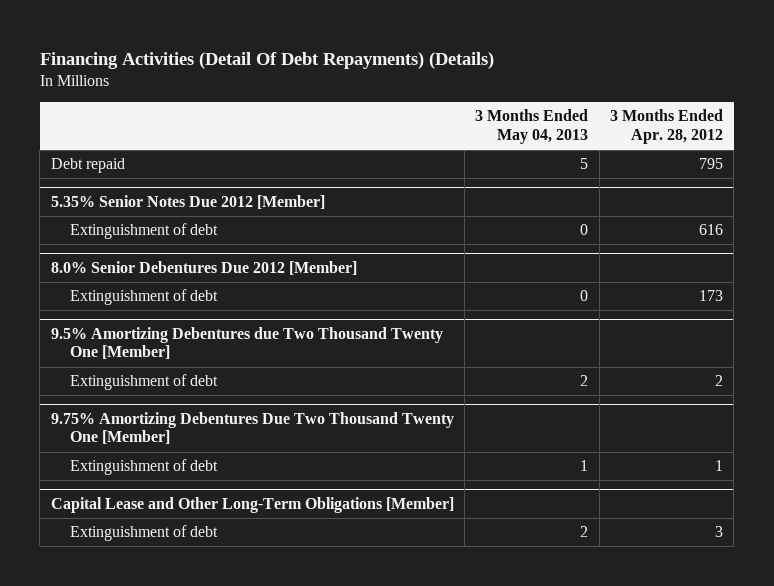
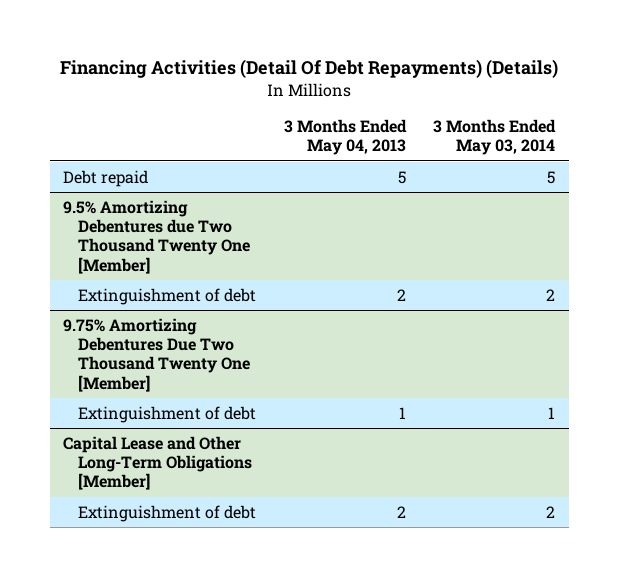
[610,109,724,145] 3 Months Ended Apr. 28, 2012 -> none
none -> [432,118,556,156] 3 Months Ended May 03, 2014
[50,194,325,209] 5.35% Senior Notes Due 2012 [Member] -> none
[70,223,219,240] Extinguishment of debt -> none
[50,260,357,275] 8.0% Senior Debentures Due 2012 [Member] -> none
[70,289,219,306] Extinguishment of debt -> none

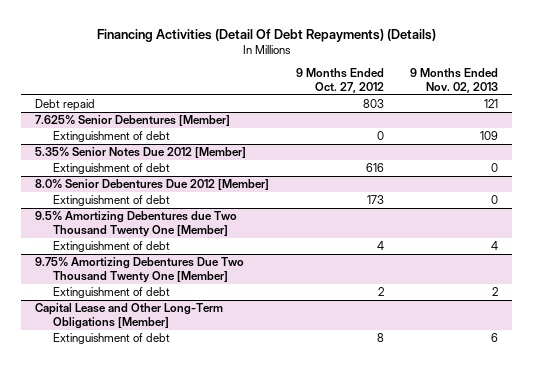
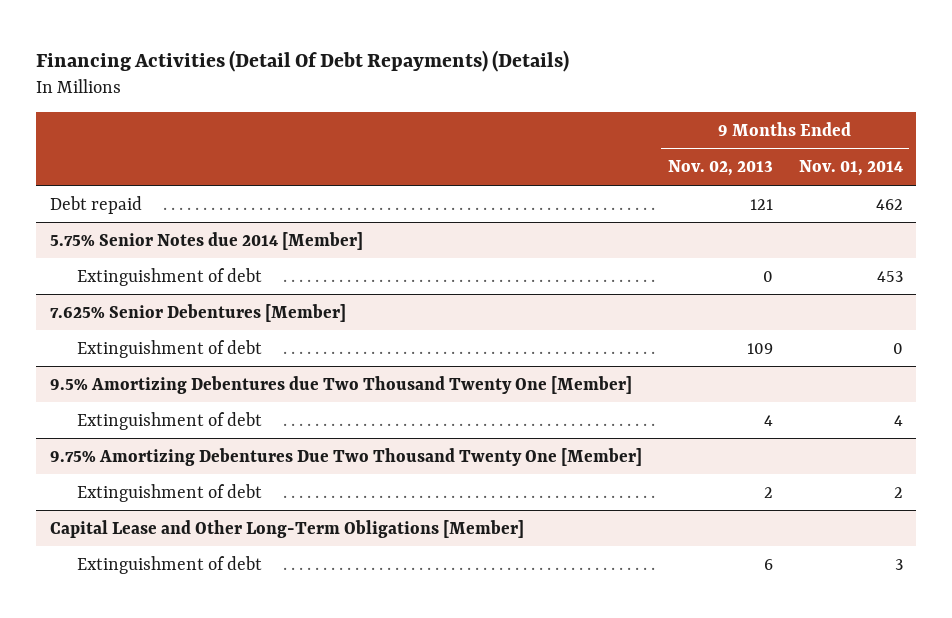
[295,68,384,93] 9 Months Ended Oct. 27, 2012 -> none
none -> [798,160,903,177] Nov. 01, 2014
none -> [49,231,363,250] 5.75% Senior Notes due 2014 [Member]
none -> [77,267,263,286] Extinguishment of debt
[34,147,246,159] 5.35% Senior Notes Due 2012 [Member] -> none
[52,163,170,175] Extinguishment of debt -> none
[34,179,269,191] 8.0% Senior Debentures Due 2012 [Member] -> none
[52,195,170,207] Extinguishment of debt -> none

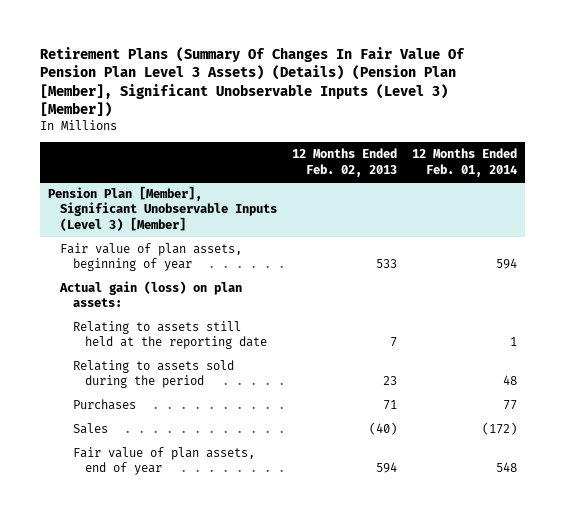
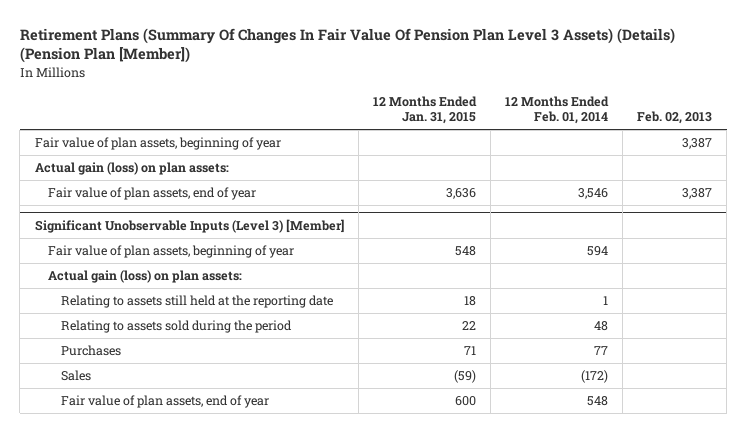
[40,46,466,118] Retirement Plans (Summary Of Changes In Fair Value Of Pension Plan Level 3 Assets) (Details) (Pension Plan [Member], Significant Unobservable Inputs (Level 3) [Member]) -> [19,27,675,64] Retirement Plans (Summary Of Changes In Fair Value Of Pension Plan Level 3 Assets) (Details) (Pension Plan [Member])
[292,148,398,177] 12 Months Ended Feb. 02, 2013 -> none
none -> [372,96,477,125] 12 Months Ended Jan. 31, 2015
none -> [637,111,713,125] Feb. 02, 2013
none -> [34,137,281,151] Fair value of plan assets, beginning of year
none -> [34,162,229,176] Actual gain (loss) on plan assets:
none -> [47,187,256,201] Fair value of plan assets, end of year
[47,186,278,231] Pension Plan [Member], Significant Unobservable Inputs (Level 3) [Member] -> [34,218,344,233] Significant Unobservable Inputs (Level 3) [Member]

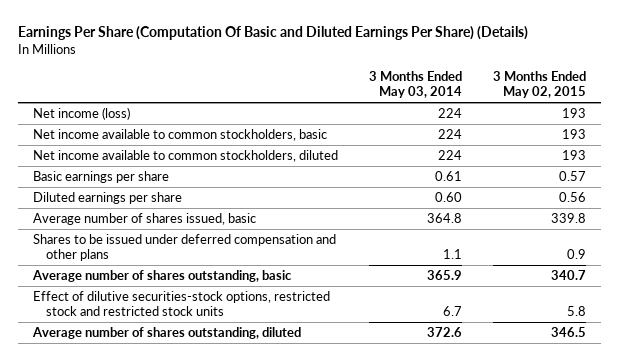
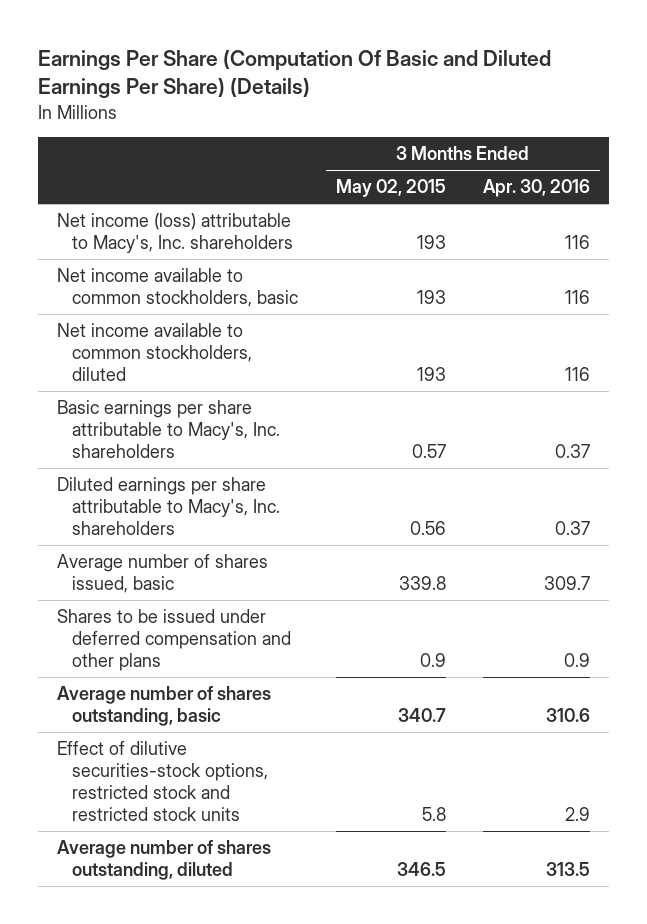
[369,70,463,99] 3 Months Ended May 03, 2014 -> none
none -> [483,179,591,198] Apr. 30, 2016
[33,106,131,120] Net income (loss) -> [56,213,294,253] Net income (loss) attributable to Macy's, Inc. shareholders
[33,170,170,183] Basic earnings per share -> [56,400,281,458] Basic earnings per share attributable to Macy's, Inc. shareholders
[33,191,183,204] Diluted earnings per share -> [56,477,281,535] Diluted earnings per share attributable to Macy's, Inc. shareholders

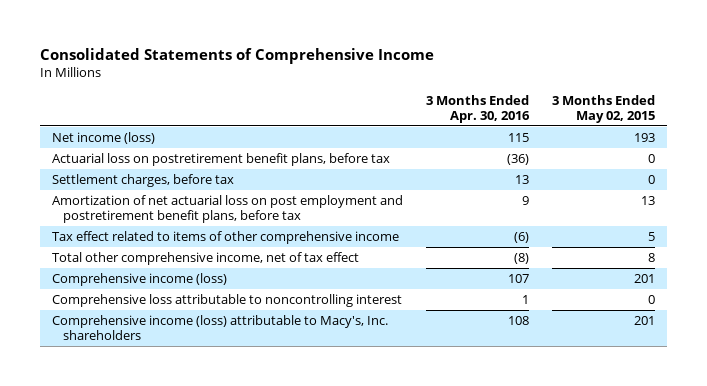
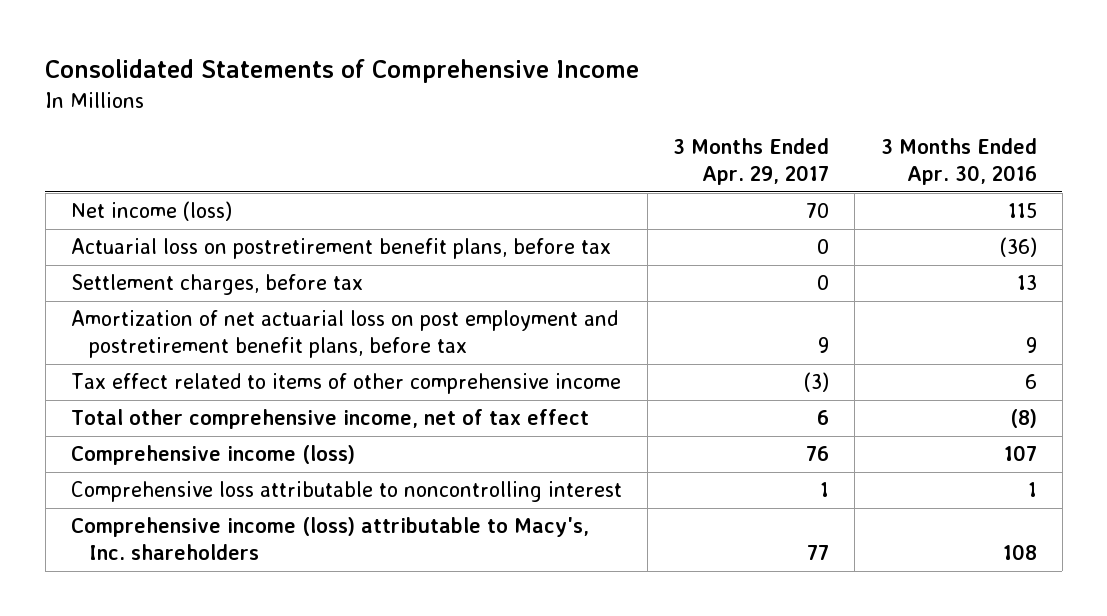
[552,94,656,123] 3 Months Ended May 02, 2015 -> none
none -> [673,138,830,185] 3 Months Ended Apr. 29, 2017
[514,232,530,244] (6) -> [1024,374,1037,390] 6

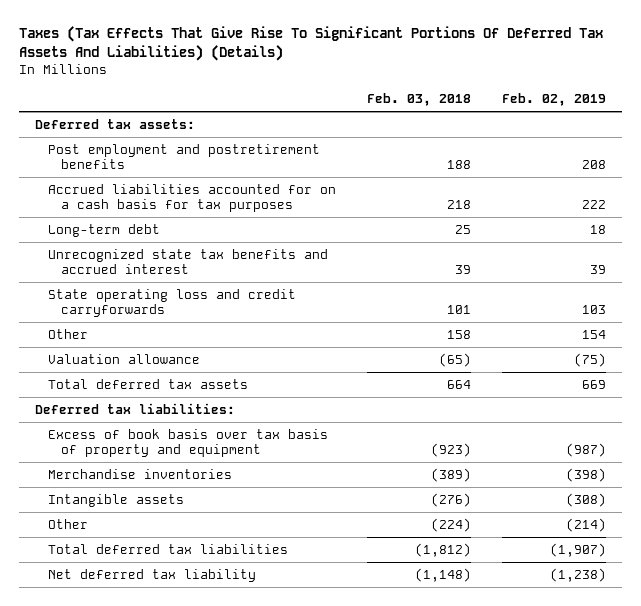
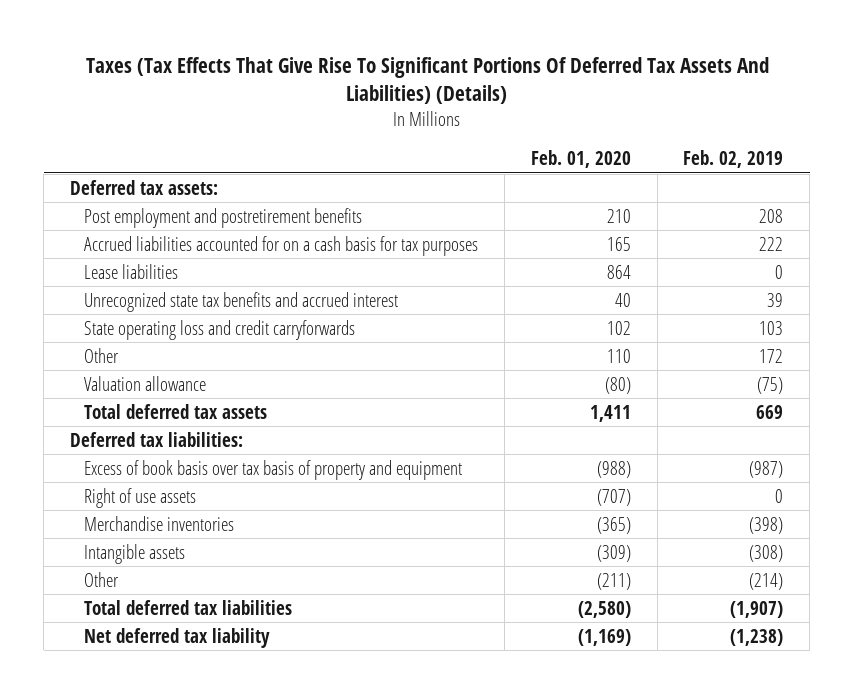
[367,92,472,106] Feb. 03, 2018 -> none
none -> [530,150,631,169] Feb. 01, 2020
[48,223,161,237] Long-term debt -> none
none -> [84,263,179,279] Lease liabilities
[582,329,607,339] 154 -> [759,348,784,363] 172
none -> [84,487,197,508] Right of use assets

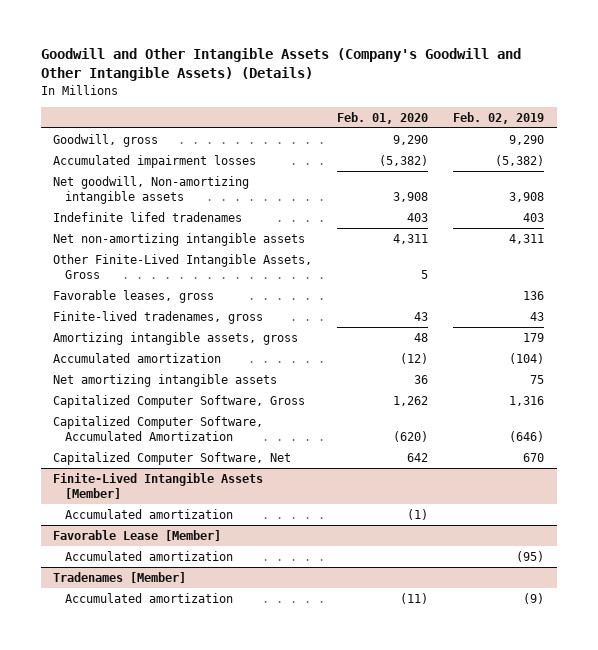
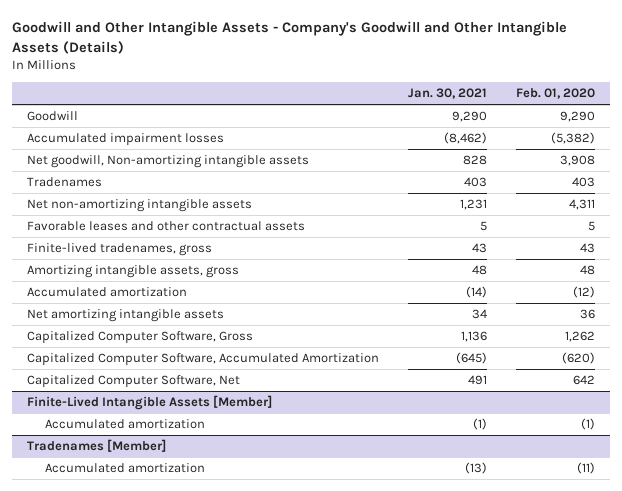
[40,48,521,82] Goodwill and Other Intangible Assets (Company's Goodwill and Other Intangible Assets) (Details) -> [12,21,568,55] Goodwill and Other Intangible Assets - Company's Goodwill and Other Intangible Assets (Details)
[453,111,545,124] Feb. 02, 2019 -> none
none -> [408,88,488,100] Jan. 30, 2021
[53,133,159,147] Goodwill, gross -> [26,110,78,121] Goodwill
[53,211,243,222] Indefinite lifed tradenames -> [26,176,102,187] Tradenames
[53,289,215,303] Favorable leases, gross -> none
[53,253,313,279] Other Finite-Lived Intangible Assets, Gross -> [26,220,305,231] Favorable leases and other contractual assets
[53,529,222,541] Favorable Lease [Member] -> none
[65,550,234,561] Accumulated amortization -> none

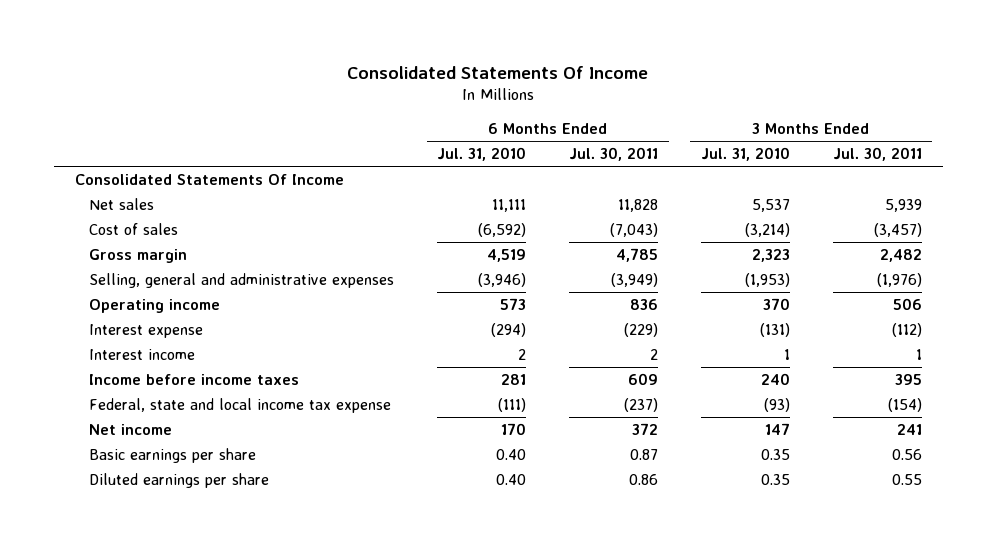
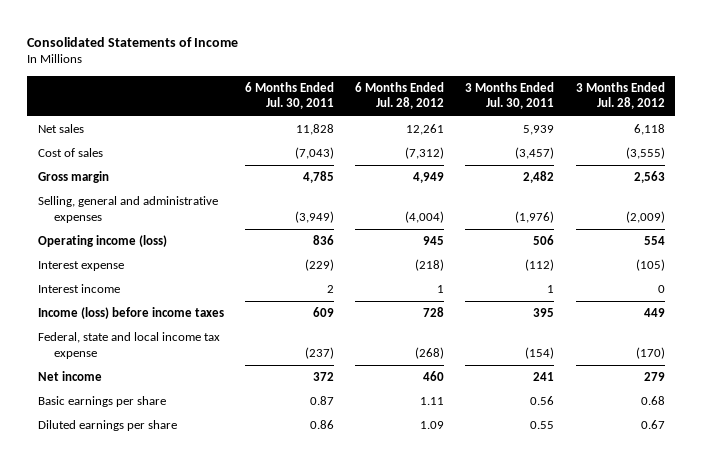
[347,65,649,79] Consolidated Statements Of Income -> [27,36,239,47] Consolidated Statements of Income
[437,147,527,162] Jul. 31, 2010 -> none
[700,147,790,162] Jul. 31, 2010 -> none
none -> [355,81,445,110] 6 Months Ended Jul. 28, 2012
none -> [575,81,665,110] 3 Months Ended Jul. 28, 2012
[74,173,344,185] Consolidated Statements Of Income -> none
[89,298,221,313] Operating income -> [38,235,168,248] Operating income (loss)
[89,373,300,385] Income before income taxes -> [38,307,225,320] Income (loss) before income taxes

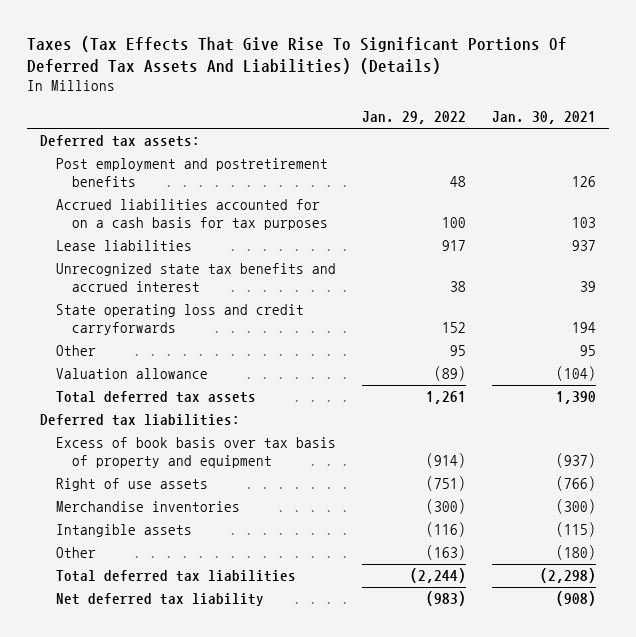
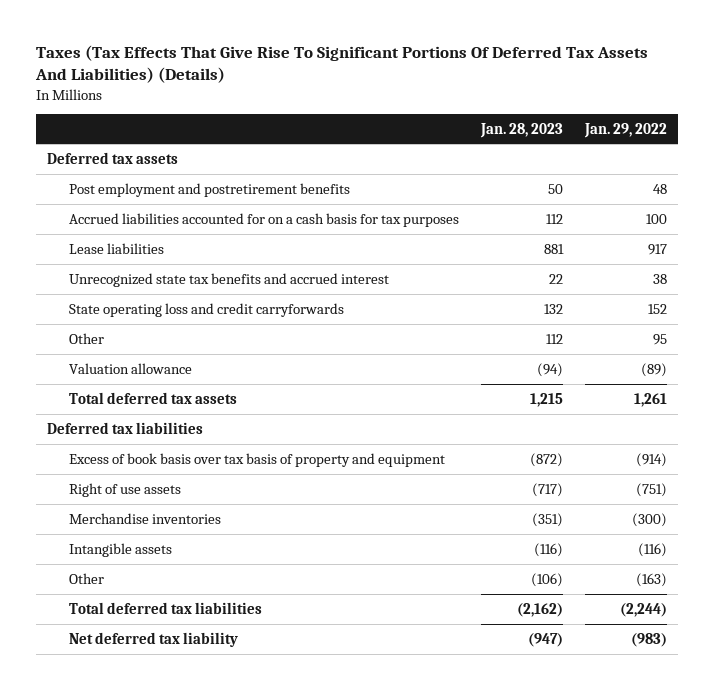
[492,110,597,124] Jan. 30, 2021 -> none
none -> [479,122,563,138] Jan. 28, 2023
[39,135,200,148] Deferred tax assets: -> [46,151,178,164] Deferred tax assets
[39,414,240,427] Deferred tax liabilities: -> [46,421,203,434] Deferred tax liabilities

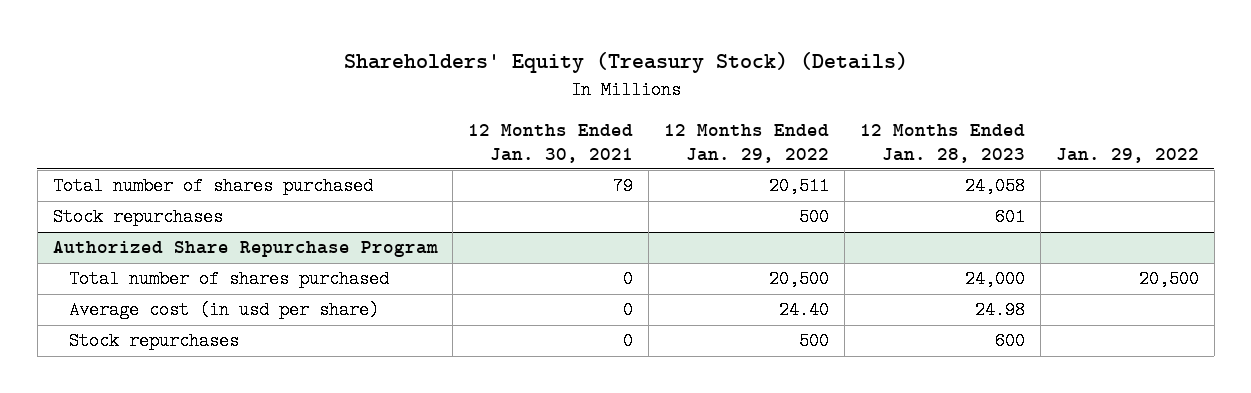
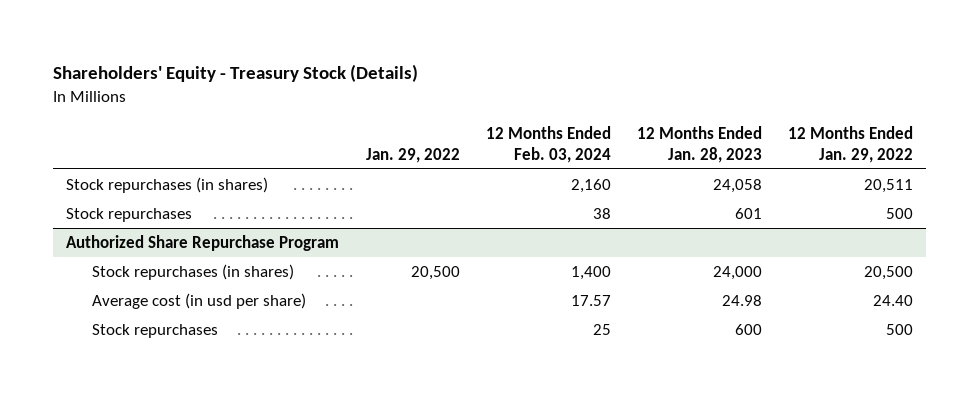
[343,51,908,73] Shareholders' Equity (Treasury Stock) (Details) -> [53,64,419,83] Shareholders' Equity - Treasury Stock (Details)
[468,123,634,163] 12 Months Ended Jan. 30, 2021 -> none
none -> [485,125,611,163] 12 Months Ended Feb. 03, 2024
[52,177,373,196] Total number of shares purchased -> [66,176,269,193] Stock repurchases (in shares)
[68,270,389,289] Total number of shares purchased -> [91,263,294,280] Stock repurchases (in shares)

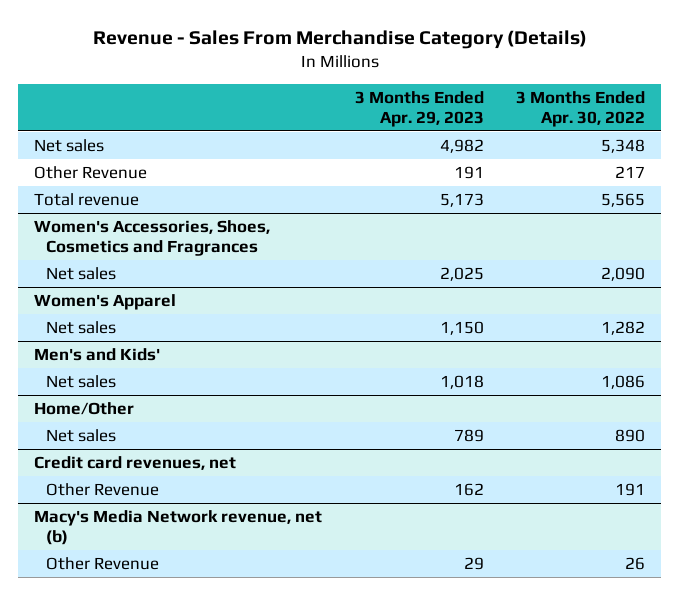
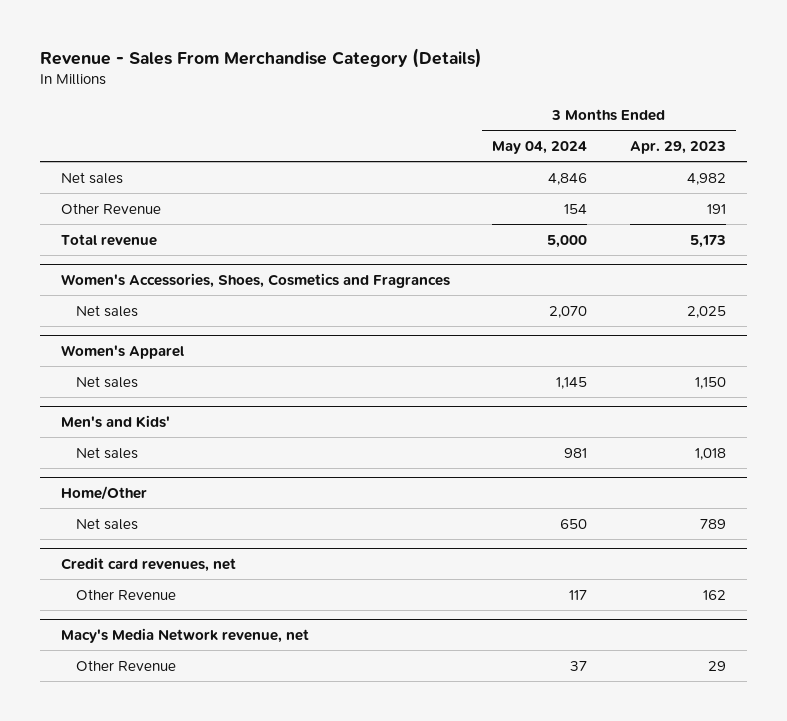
[515,90,645,127] 3 Months Ended Apr. 30, 2022 -> none
none -> [492,140,588,154] May 04, 2024
[34,509,323,546] Macy's Media Network revenue, net (b) -> [61,628,310,644] Macy's Media Network revenue, net

